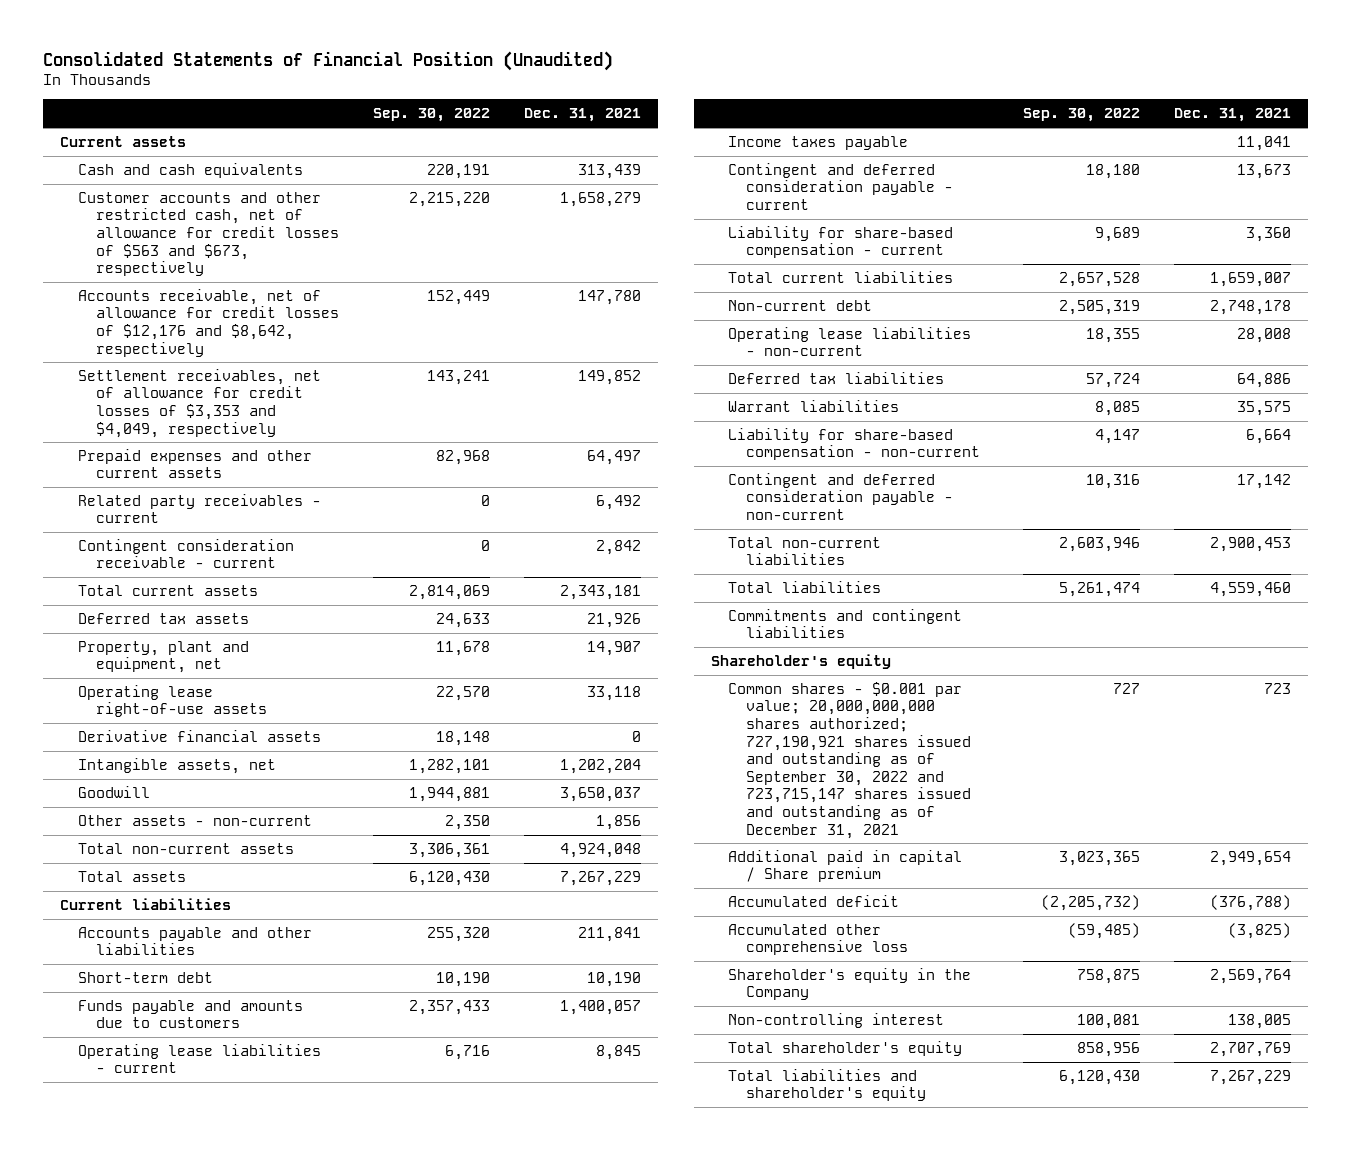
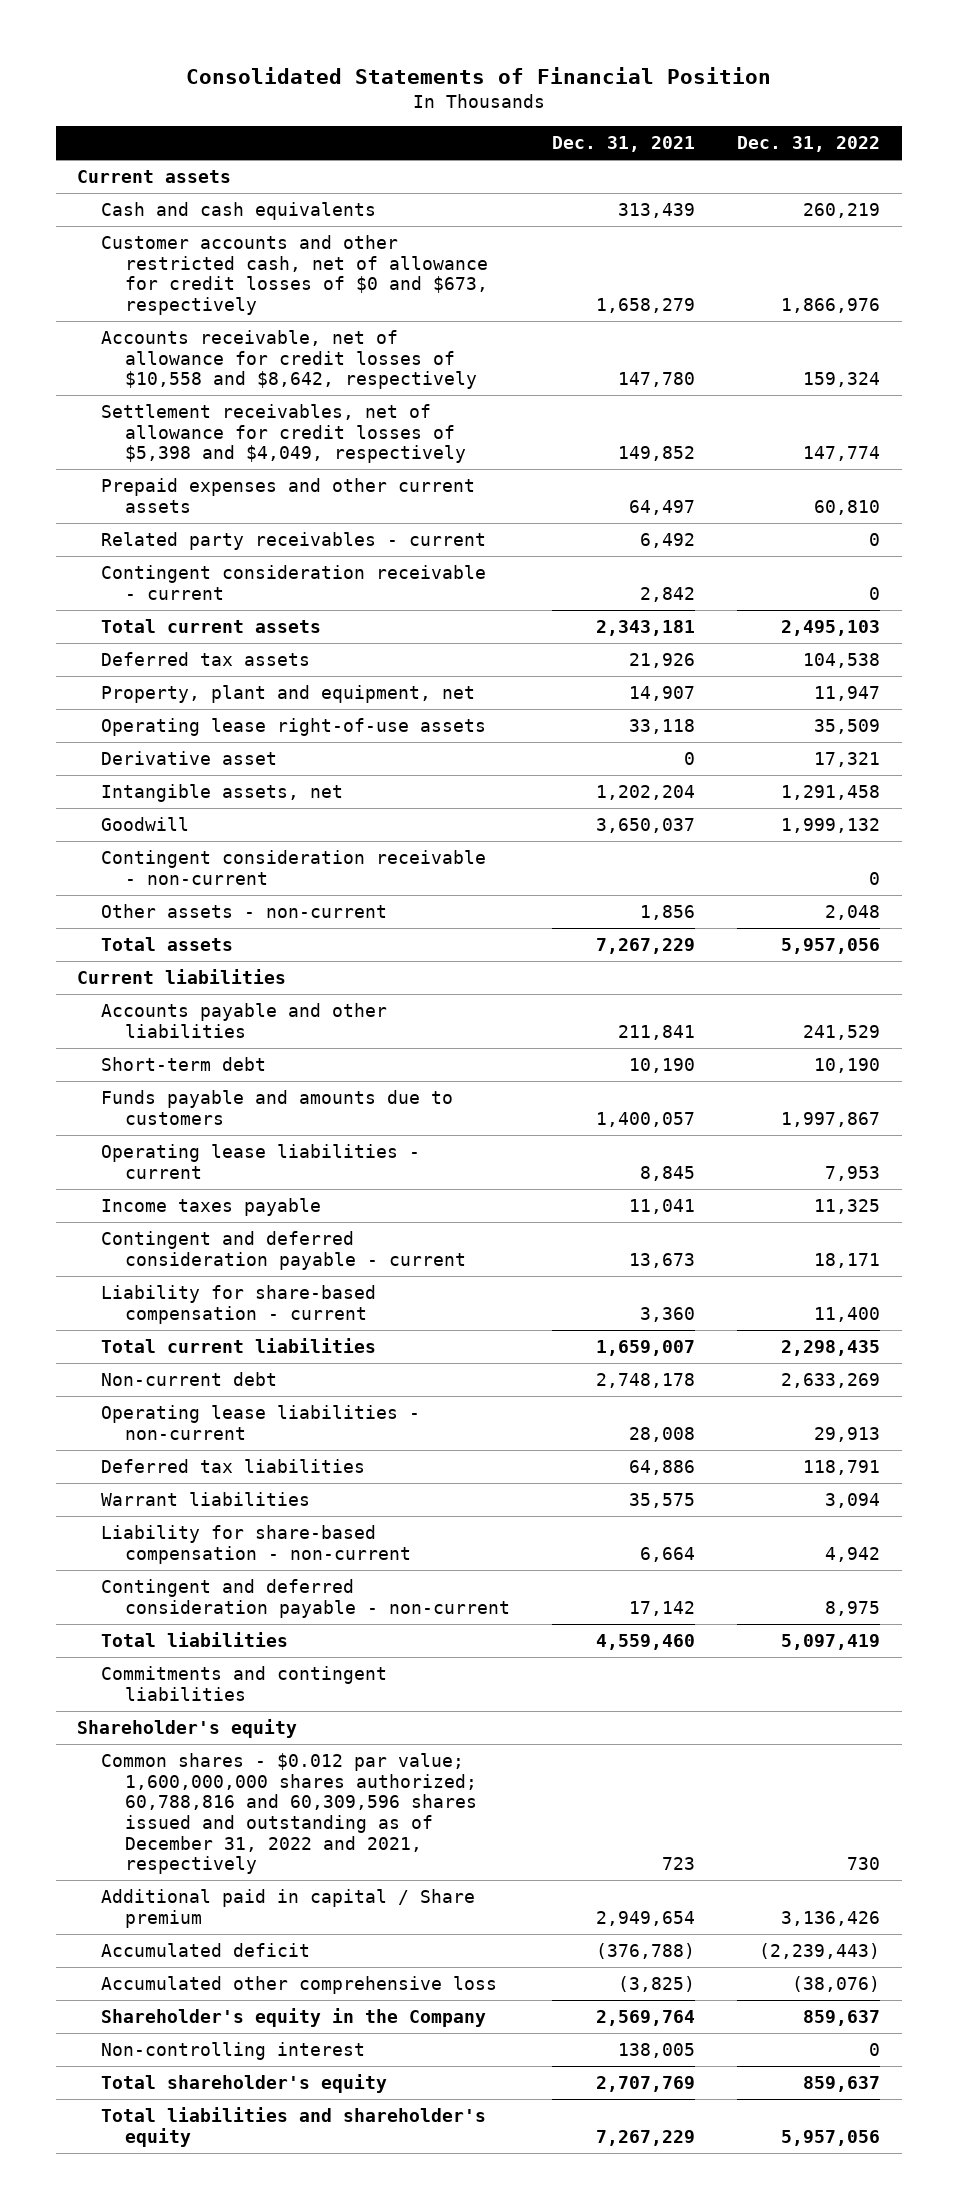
[43,50,614,71] Consolidated Statements of Financial Position (Unaudited) -> [185,67,771,85] Consolidated Statements of Financial Position
[372,108,490,123] Sep. 30, 2022 -> none
none -> [737,136,881,153] Dec. 31, 2022
[78,191,340,277] Customer accounts and other restricted cash, net of allowance for credit losses of $563 and $673, respectively -> [101,235,489,316] Customer accounts and other restricted cash, net of allowance for credit losses of $0 and $673, respectively
[78,288,340,357] Accounts receivable, net of allowance for credit losses of $12,176 and $8,642, respectively -> [101,330,478,390] Accounts receivable, net of allowance for credit losses of $10,558 and $8,642, respectively
[78,368,322,438] Settlement receivables, net of allowance for credit losses of $3,353 and $4,049, respectively -> [101,404,467,464] Settlement receivables, net of allowance for credit losses of $5,398 and $4,049, respectively
[78,729,322,742] Derivative financial assets -> [101,751,278,766] Derivative asset
none -> [101,850,487,885] Contingent consideration receivable - non-current
[78,842,295,854] Total non-current assets -> none
[728,536,882,566] Total non-current liabilities -> none
[728,681,972,839] Common shares - $0.001 par value; 20,000,000,000 shares authorized; 727,190,921 shares issued and outstanding as of September 30, 2022 and 723,715,147 shares issued and outstanding as of December 31, 2021 -> [101,1753,478,1875] Common shares - $0.012 par value; 1,600,000,000 shares authorized; 60,788,816 and 60,309,596 shares issued and outstanding as of December 31, 2022 and 2021, respectively

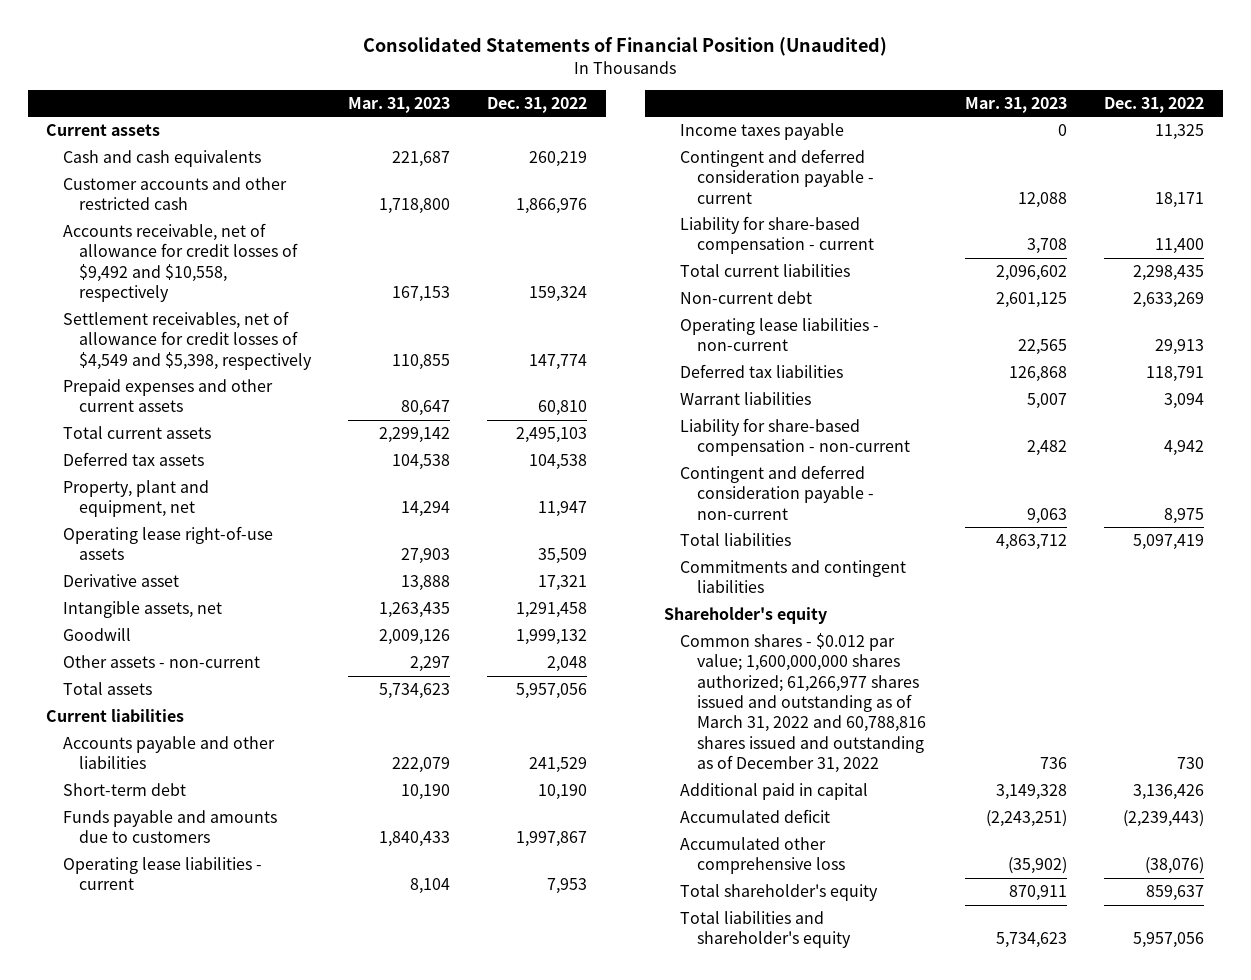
[185,67,771,85] Consolidated Statements of Financial Position -> [363,37,888,57] Consolidated Statements of Financial Position (Unaudited)
[552,136,696,153] Dec. 31, 2021 -> none
none -> [348,96,451,113] Mar. 31, 2023
[101,235,489,316] Customer accounts and other restricted cash, net of allowance for credit losses of $0 and $673, respectively -> [62,177,287,211] Customer accounts and other restricted cash
[101,330,478,390] Accounts receivable, net of allowance for credit losses of $10,558 and $8,642, respectively -> [62,223,299,303] Accounts receivable, net of allowance for credit losses of $9,492 and $10,558, respectively
[101,404,467,464] Settlement receivables, net of allowance for credit losses of $5,398 and $4,049, respectively -> [62,311,313,370] Settlement receivables, net of allowance for credit losses of $4,549 and $5,398, respectively
[101,532,487,551] Related party receivables - current -> none
[101,565,487,600] Contingent consideration receivable - current -> none
[101,850,487,885] Contingent consideration receivable - non-current -> none
[101,1753,478,1875] Common shares - $0.012 par value; 1,600,000,000 shares authorized; 60,788,816 and 60,309,596 shares issued and outstanding as of December 31, 2022 and 2021, respectively -> [680,633,926,774] Common shares - $0.012 par value; 1,600,000,000 shares authorized; 61,266,977 shares issued and outstanding as of March 31, 2022 and 60,788,816 shares issued and outstanding as of December 31, 2022
[101,1889,476,1928] Additional paid in capital / Share premium -> [680,783,869,801] Additional paid in capital
[101,2008,487,2028] Shareholder's equity in the Company -> none
[101,2042,366,2061] Non-controlling interest -> none

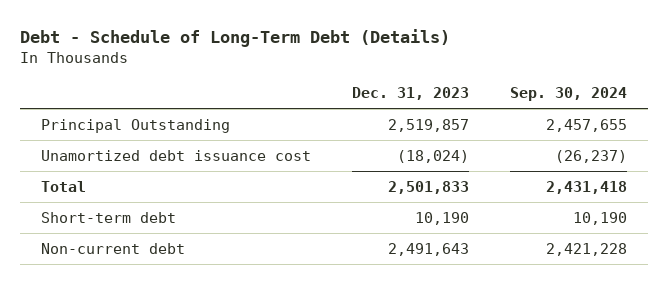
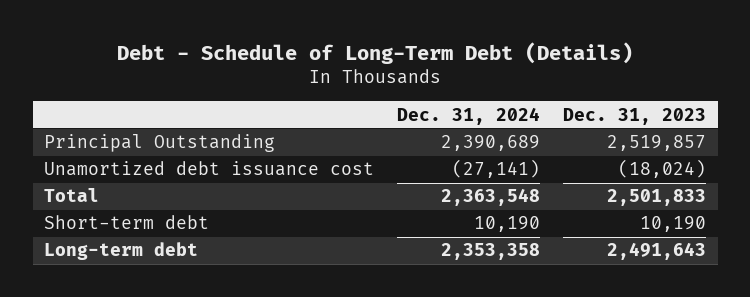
[510,87,628,102] Sep. 30, 2024 -> none
none -> [397,106,541,125] Dec. 31, 2024
[40,242,185,254] Non-current debt -> [44,242,199,261] Long-term debt

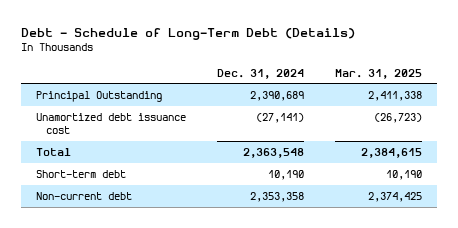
[563,107,707,125] Dec. 31, 2023 -> none
none -> [334,68,422,79] Mar. 31, 2025
[44,242,199,261] Long-term debt -> [36,191,133,200] Non-current debt

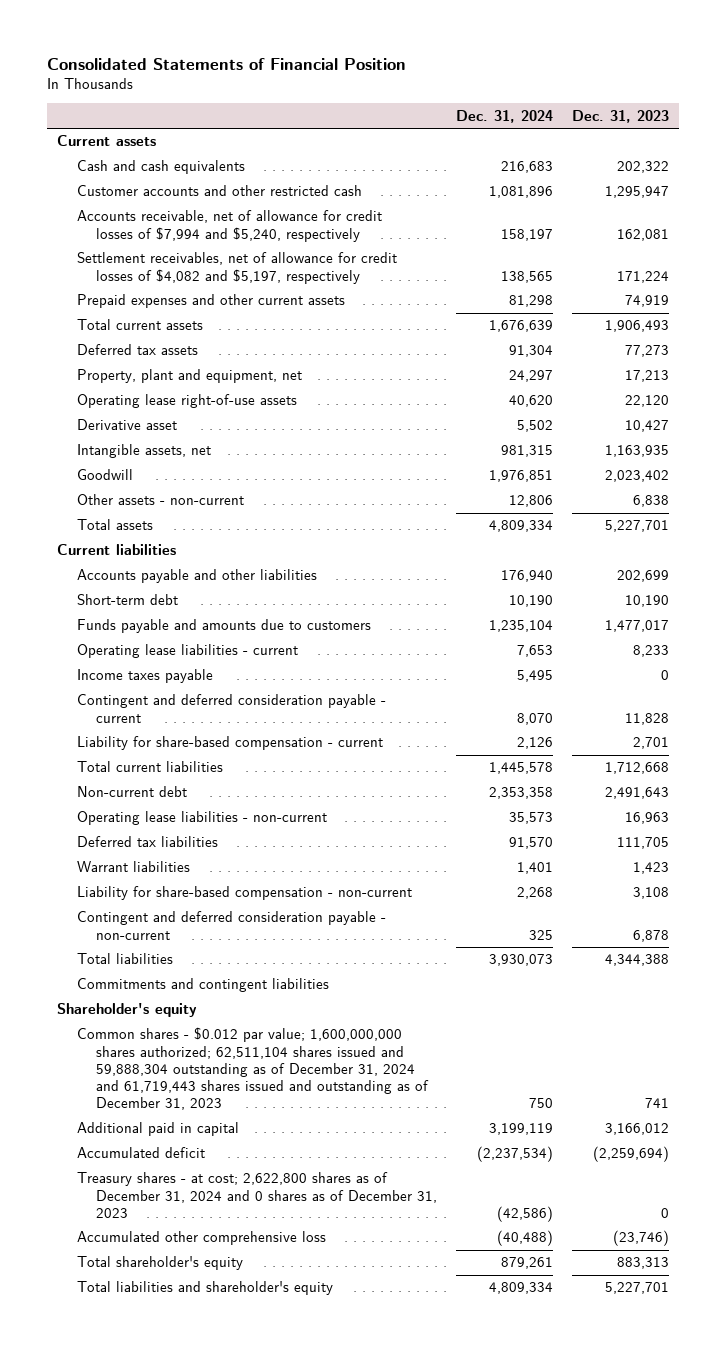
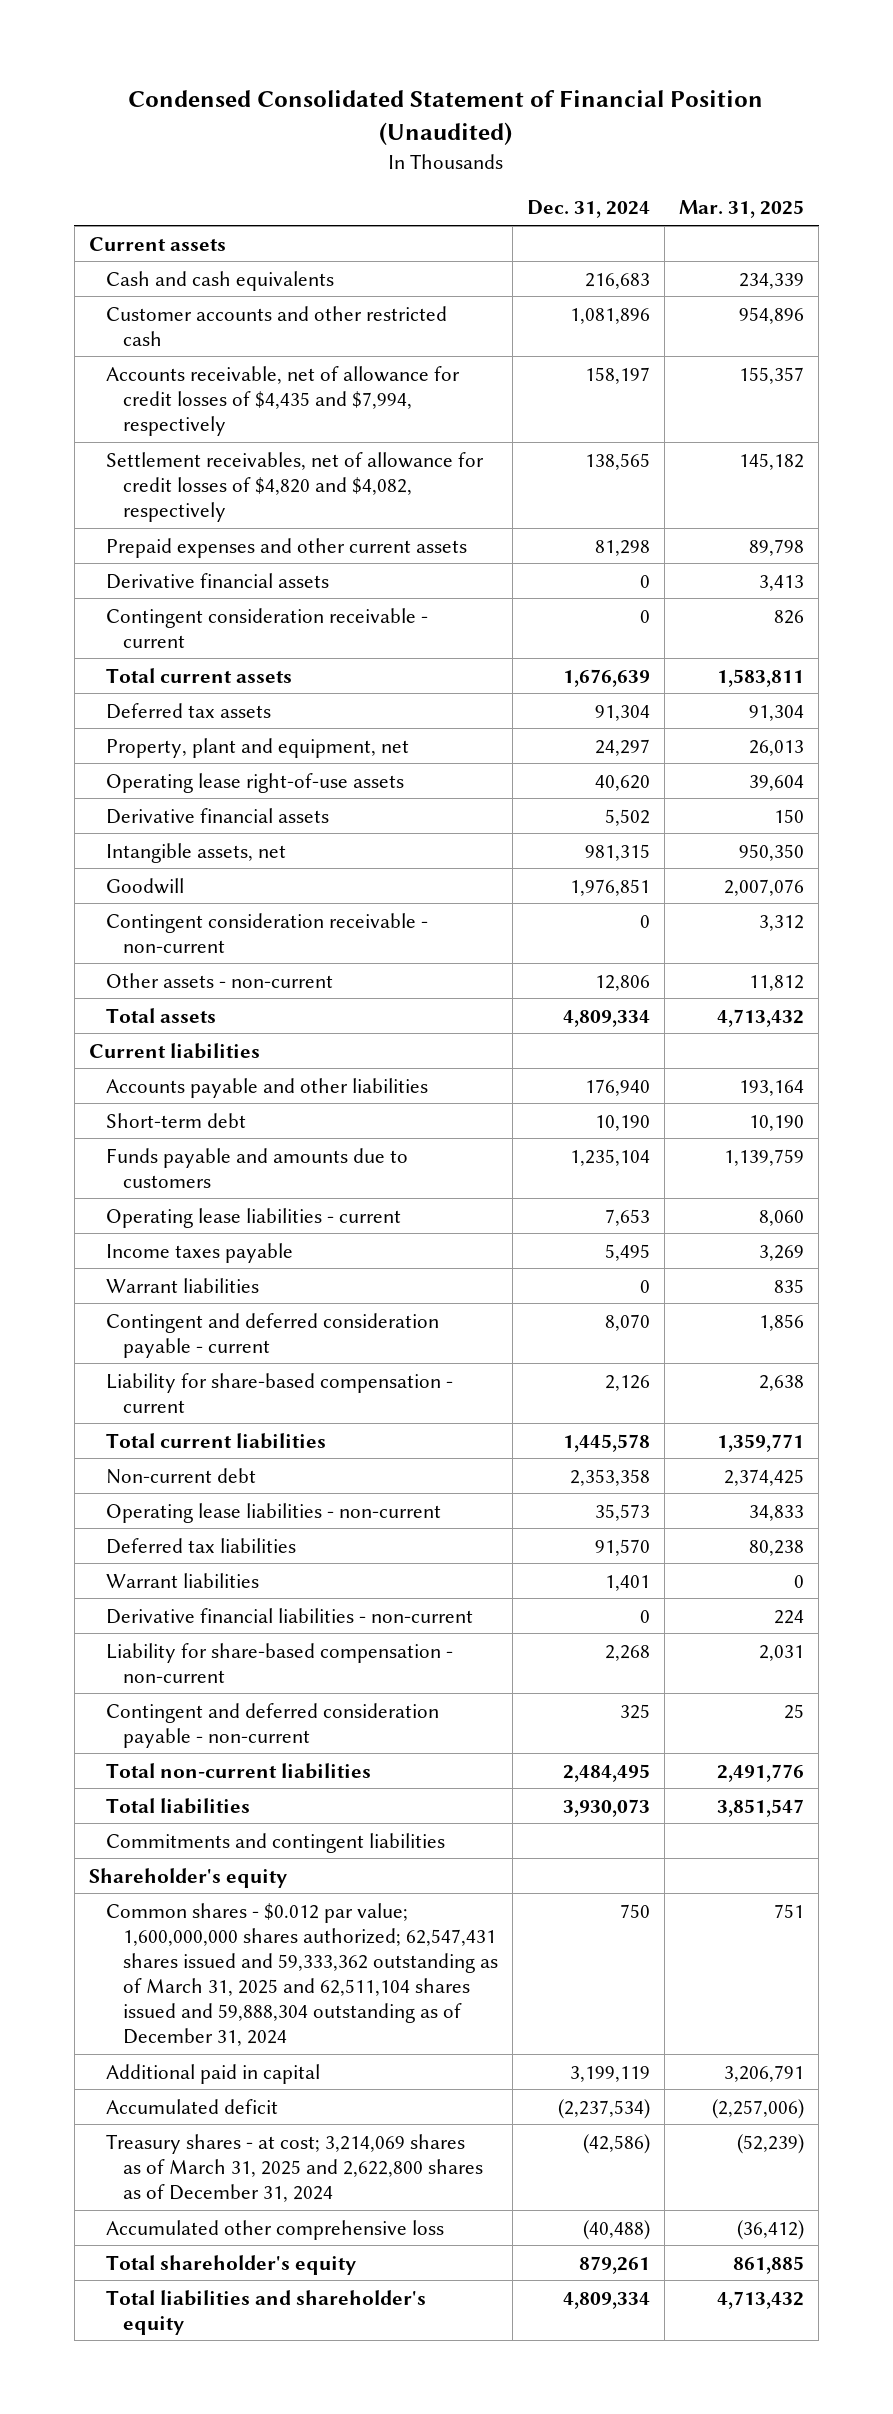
[47,57,407,70] Consolidated Statements of Financial Position -> [128,90,764,145] Condensed Consolidated Statement of Financial Position (Unaudited)
[572,109,670,123] Dec. 31, 2023 -> none
none -> [679,200,805,219] Mar. 31, 2025
[76,210,382,242] Accounts receivable, net of allowance for credit losses of $7,994 and $5,240, respectively -> [105,365,460,436] Accounts receivable, net of allowance for credit losses of $4,435 and $7,994, respectively
[76,252,397,284] Settlement receivables, net of allowance for credit losses of $4,082 and $5,197, respectively -> [105,451,484,522] Settlement receivables, net of allowance for credit losses of $4,820 and $4,082, respectively
none -> [105,572,329,589] Derivative financial assets
none -> [105,607,428,648] Contingent consideration receivable - current
[76,419,177,431] Derivative asset -> [105,807,329,824] Derivative financial assets
none -> [105,912,428,953] Contingent consideration receivable - non-current
none -> [105,1277,259,1293] Warrant liabilities
none -> [105,1607,473,1624] Derivative financial liabilities - non-current
none -> [105,1762,371,1779] Total non-current liabilities
[76,1027,430,1111] Common shares - $0.012 par value; 1,600,000,000 shares authorized; 62,511,104 shares issued and 59,888,304 outstanding as of December 31, 2024 and 61,719,443 shares issued and outstanding as of December 31, 2023 -> [105,1902,498,2046] Common shares - $0.012 par value; 1,600,000,000 shares authorized; 62,547,431 shares issued and 59,333,362 outstanding as of March 31, 2025 and 62,511,104 shares issued and 59,888,304 outstanding as of December 31, 2024
[76,1172,438,1218] Treasury shares - at cost; 2,622,800 shares as of December 31, 2024 and 0 shares as of December 31, 2023 -> [105,2133,483,2202] Treasury shares - at cost; 3,214,069 shares as of March 31, 2025 and 2,622,800 shares as of December 31, 2024

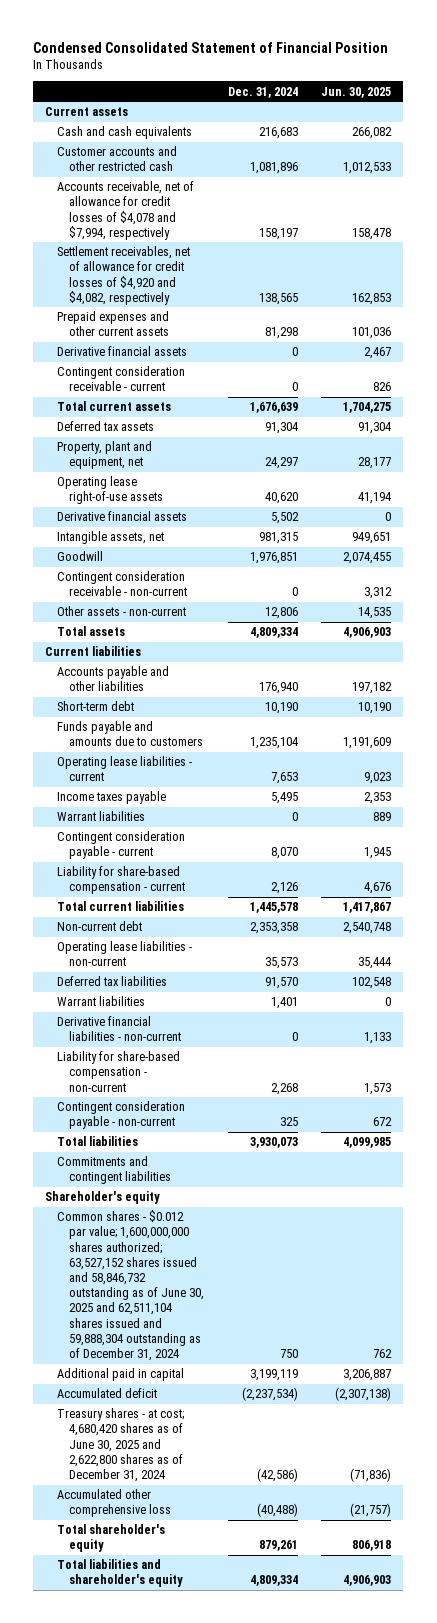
[128,90,764,145] Condensed Consolidated Statement of Financial Position (Unaudited) -> [33,41,389,53] Condensed Consolidated Statement of Financial Position
[679,200,805,219] Mar. 31, 2025 -> none
none -> [321,86,392,98] Jun. 30, 2025
[105,365,460,436] Accounts receivable, net of allowance for credit losses of $4,435 and $7,994, respectively -> [57,181,195,240] Accounts receivable, net of allowance for credit losses of $4,078 and $7,994, respectively
[105,451,484,522] Settlement receivables, net of allowance for credit losses of $4,820 and $4,082, respectively -> [57,246,191,305] Settlement receivables, net of allowance for credit losses of $4,920 and $4,082, respectively
[105,1312,439,1358] Contingent and deferred consideration payable - current -> [57,831,186,860] Contingent consideration payable - current
[105,1762,371,1779] Total non-current liabilities -> none
[105,1702,439,1748] Contingent and deferred consideration payable - non-current -> [57,1101,186,1130] Contingent consideration payable - non-current
[105,1902,498,2046] Common shares - $0.012 par value; 1,600,000,000 shares authorized; 62,547,431 shares issued and 59,333,362 outstanding as of March 31, 2025 and 62,511,104 shares issued and 59,888,304 outstanding as of December 31, 2024 -> [57,1210,205,1362] Common shares - $0.012 par value; 1,600,000,000 shares authorized; 63,527,152 shares issued and 58,846,732 outstanding as of June 30, 2025 and 62,511,104 shares issued and 59,888,304 outstanding as of December 31, 2024
[105,2133,483,2202] Treasury shares - at cost; 3,214,069 shares as of March 31, 2025 and 2,622,800 shares as of December 31, 2024 -> [57,1408,185,1483] Treasury shares - at cost; 4,680,420 shares as of June 30, 2025 and 2,622,800 shares as of December 31, 2024

